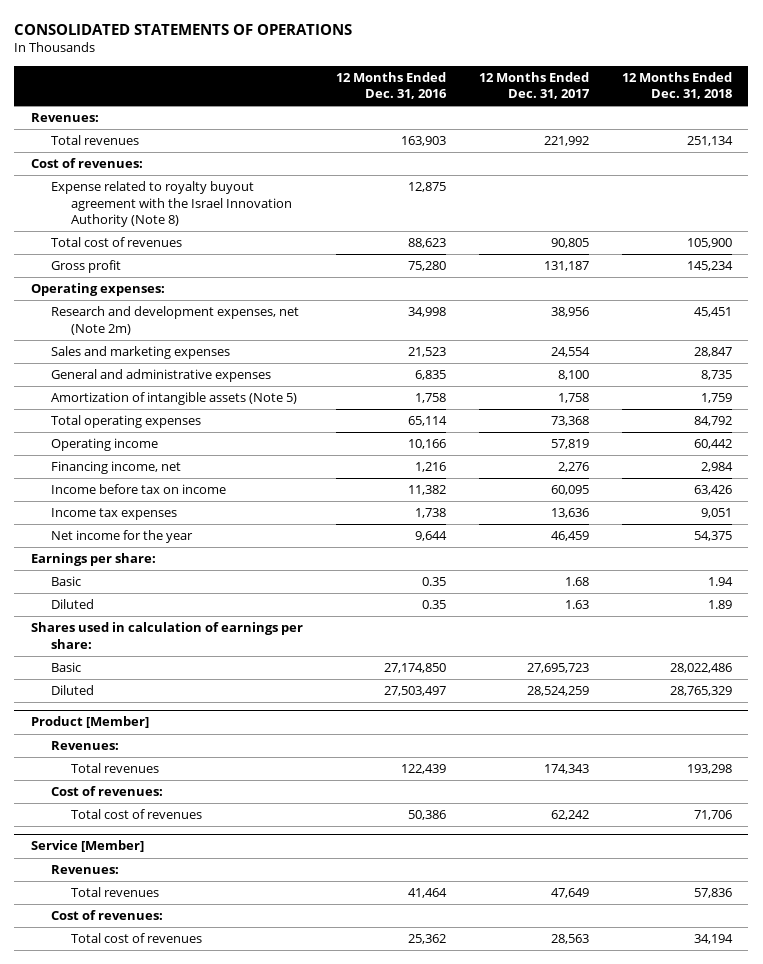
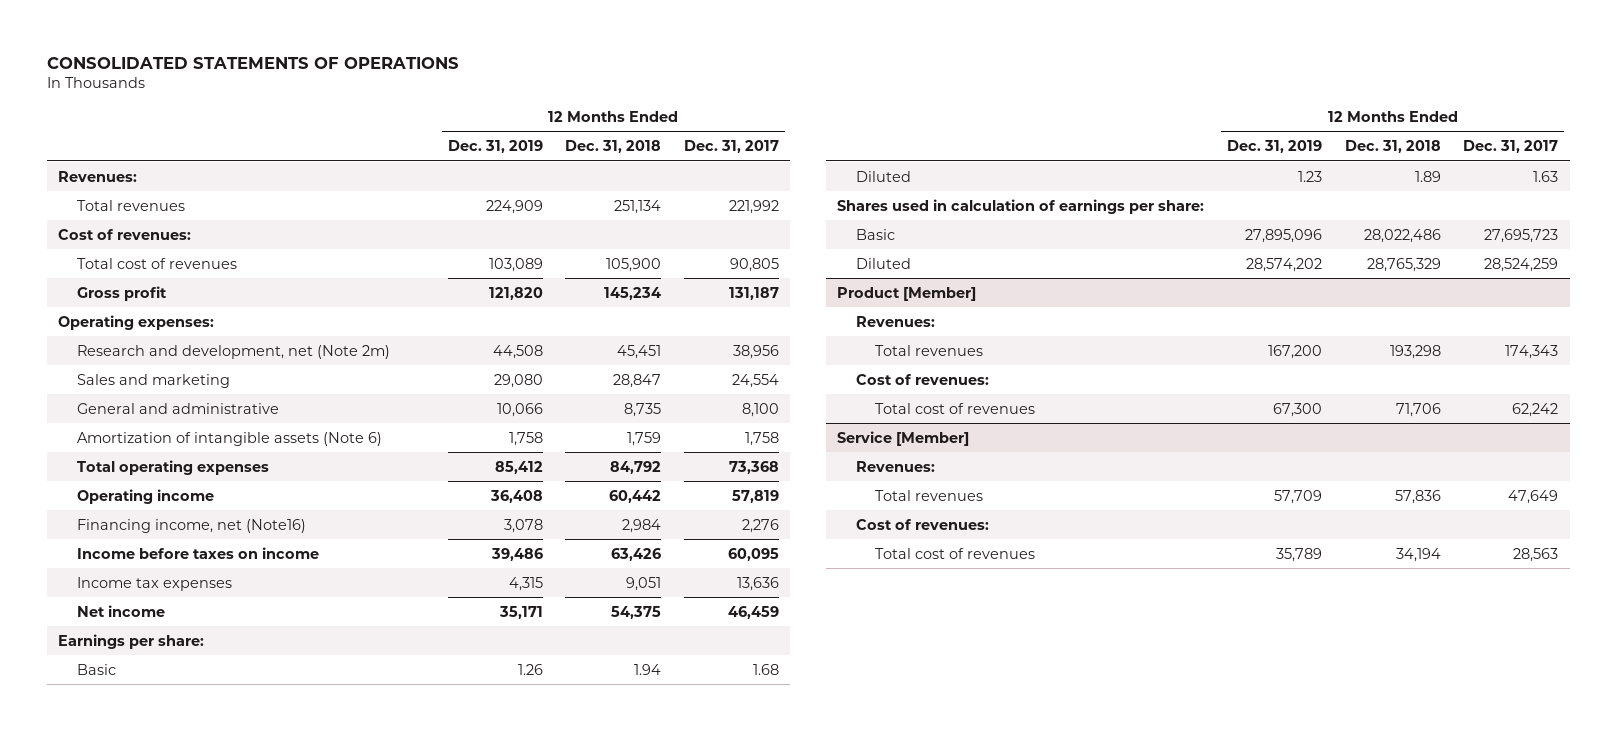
[335,71,447,100] 12 Months Ended Dec. 31, 2016 -> none
none -> [447,140,543,154] Dec. 31, 2019
[50,181,292,227] Expense related to royalty buyout agreement with the Israel Innovation Authority (Note 8) -> none
[50,306,299,335] Research and development expenses, net (Note 2m) -> [76,344,390,359] Research and development, net (Note 2m)
[50,346,230,360] Sales and marketing expenses -> [76,373,230,388] Sales and marketing
[50,369,271,383] General and administrative expenses -> [76,402,279,414] General and administrative
[50,392,297,406] Amortization of intangible assets (Note 5) -> [76,431,382,446] Amortization of intangible assets (Note 6)
[50,461,181,475] Financing income, net -> [76,518,306,533] Financing income, net (Note16)
[50,484,226,495] Income before tax on income -> [76,546,319,559] Income before taxes on income
[50,530,193,544] Net income for the year -> [76,604,165,617] Net income

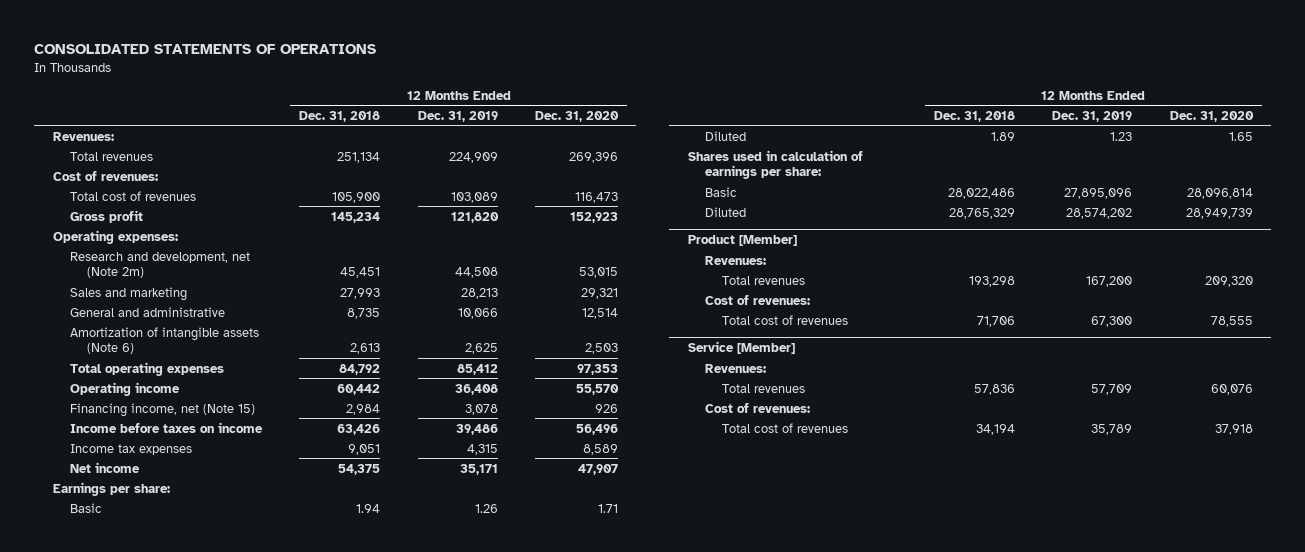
[683,140,779,154] Dec. 31, 2017 -> none
none -> [534,110,619,122] Dec. 31, 2020
[493,373,543,388] 29,080 -> [460,287,498,299] 28,213
[613,373,662,388] 28,847 -> [340,287,381,299] 27,993
[508,431,543,446] 1,758 -> [464,343,498,355] 2,625
[627,431,662,446] 1,759 -> [350,343,381,355] 2,613
[76,518,306,533] Financing income, net (Note16) -> [70,402,256,417] Financing income, net (Note 15)

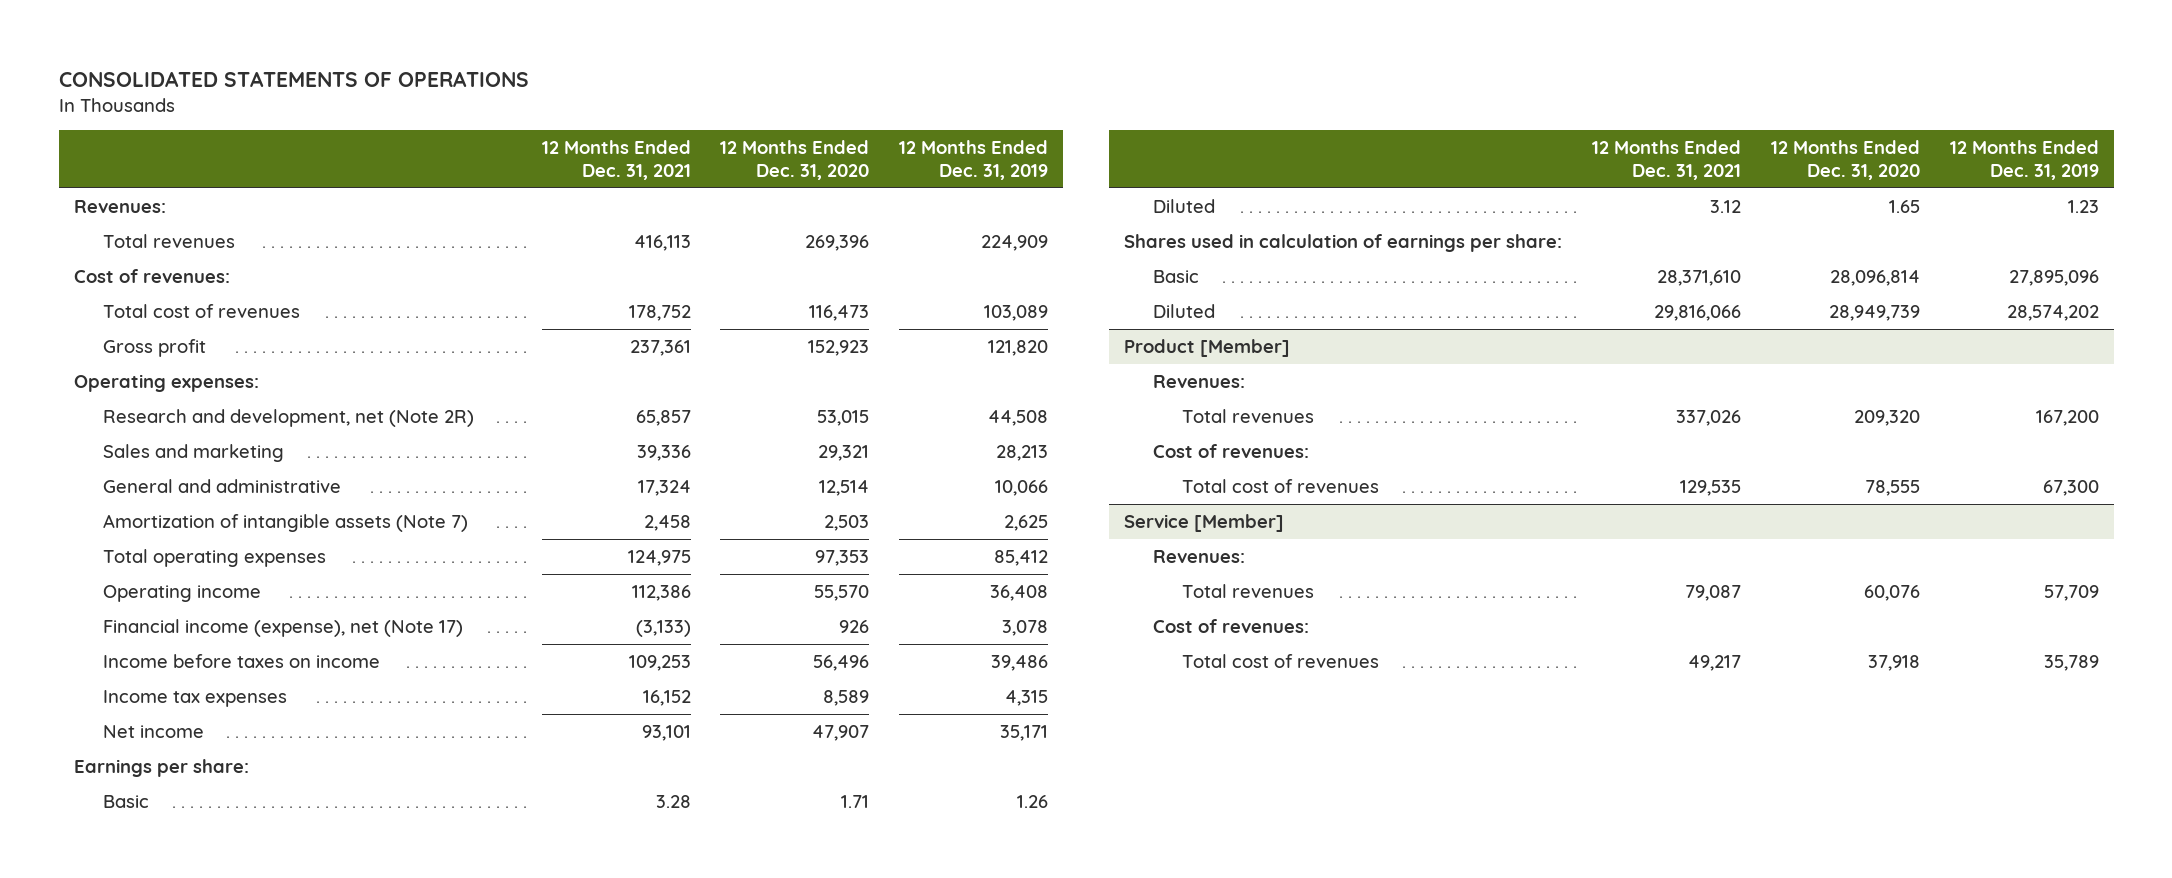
[299,110,381,122] Dec. 31, 2018 -> none
none -> [541,140,691,180] 12 Months Ended Dec. 31, 2021
[70,251,251,279] Research and development, net (Note 2m) -> [102,409,474,428] Research and development, net (Note 2R)
[70,326,260,355] Amortization of intangible assets (Note 6) -> [102,514,468,533] Amortization of intangible assets (Note 7)
[70,402,256,417] Financing income, net (Note 15) -> [102,619,463,638] Financial income (expense), net (Note 17)

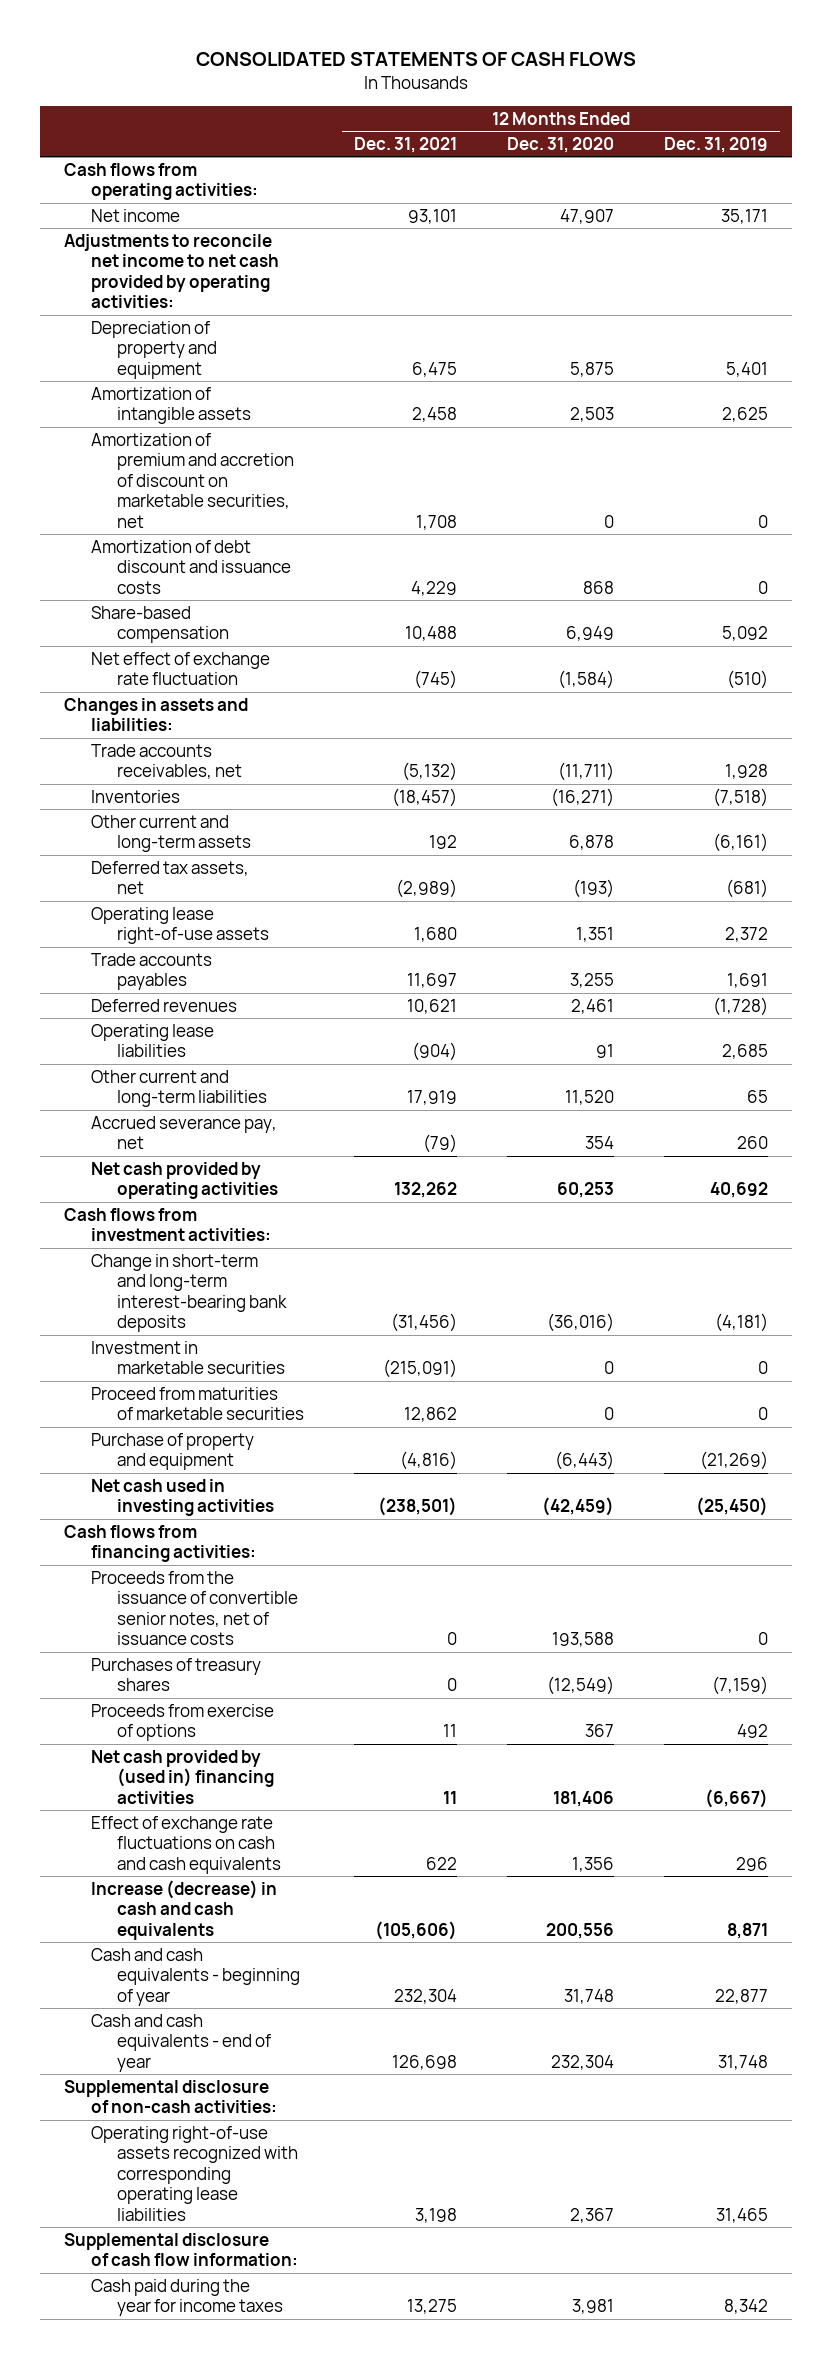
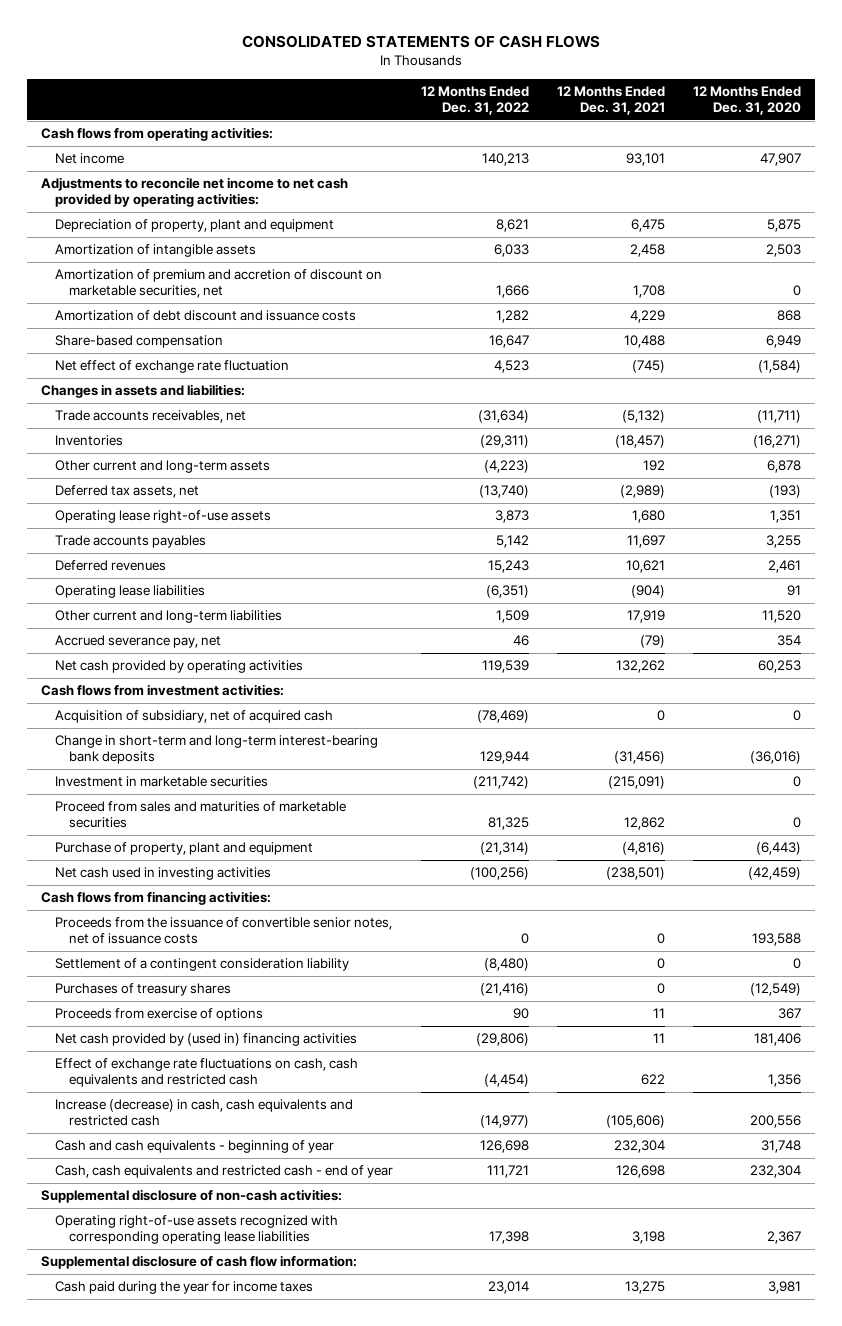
[663,137,768,154] Dec. 31, 2019 -> none
none -> [420,85,529,116] 12 Months Ended Dec. 31, 2022
[90,320,218,379] Depreciation of property and equipment -> [54,219,334,233] Depreciation of property, plant and equipment
none -> [54,710,333,724] Acquisition of subsidiary, net of acquired cash
[90,1386,305,1421] Proceed from maturities of marketable securities -> [54,801,346,829] Proceed from sales and maturities of marketable securities
[90,1432,254,1471] Purchase of property and equipment -> [54,842,313,856] Purchase of property, plant and equipment
none -> [54,958,349,972] Settlement of a contingent consideration liability
[90,1815,282,1874] Effect of exchange rate fluctuations on cash and cash equivalents -> [54,1058,358,1088] Effect of exchange rate fluctuations on cash, cash equivalents and restricted cash
[90,1879,277,1940] Increase (decrease) in cash and cash equivalents -> [54,1099,353,1127] Increase (decrease) in cash, cash equivalents and restricted cash
[90,2013,272,2072] Cash and cash equivalents - end of year -> [54,1165,393,1179] Cash, cash equivalents and restricted cash - end of year

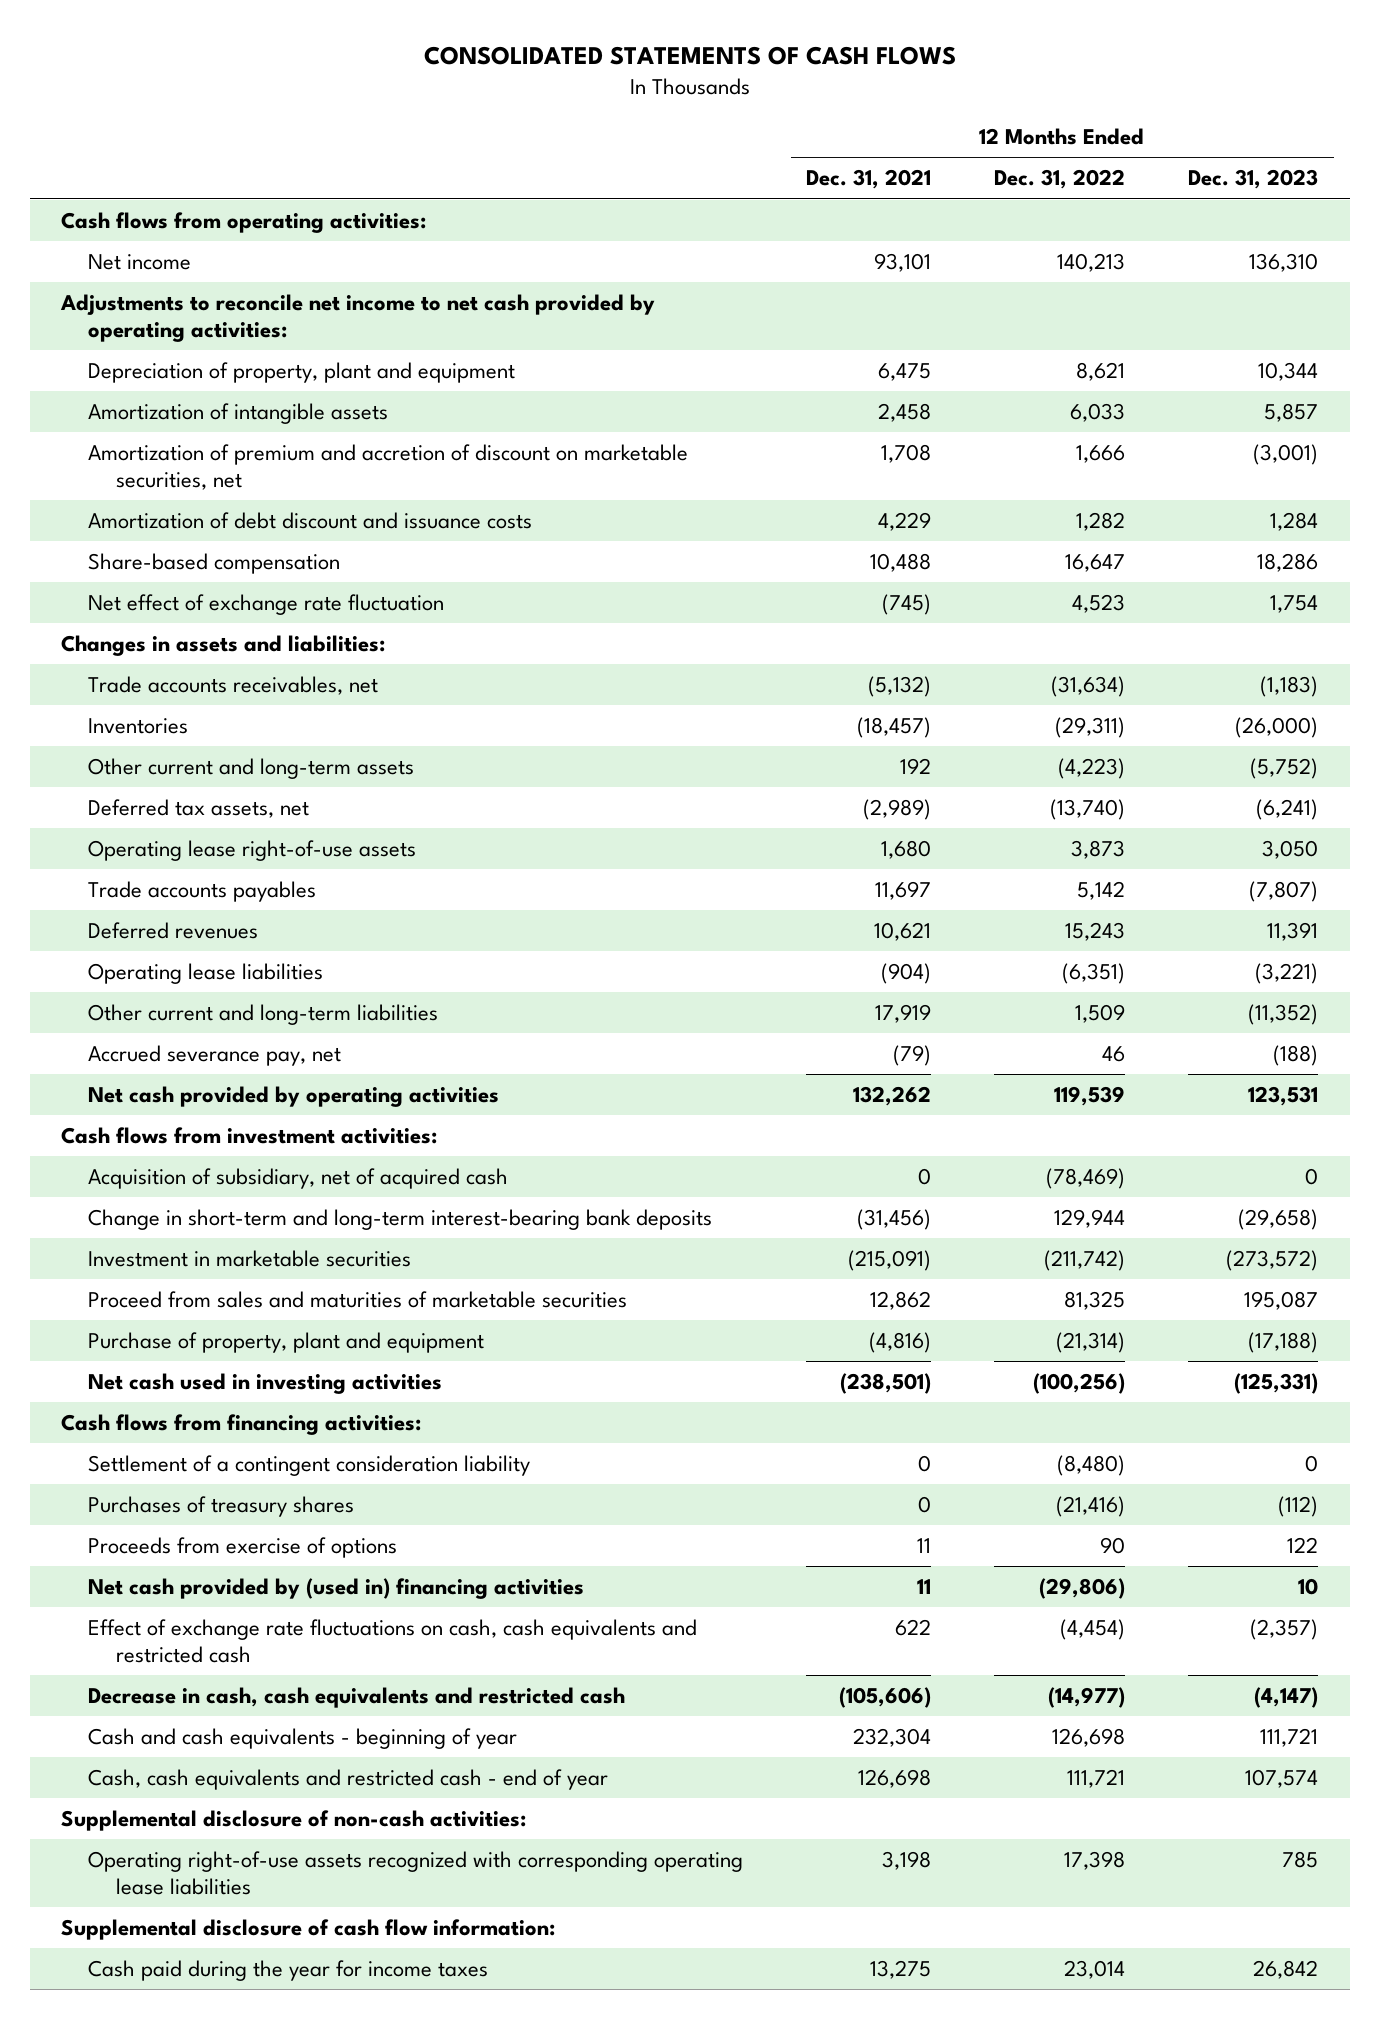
[693,85,802,116] 12 Months Ended Dec. 31, 2020 -> none
none -> [1188,169,1319,190] Dec. 31, 2023
[54,917,392,945] Proceeds from the issuance of convertible senior notes, net of issuance costs -> none
[54,1099,353,1127] Increase (decrease) in cash, cash equivalents and restricted cash -> [88,1686,626,1708] Decrease in cash, cash equivalents and restricted cash

